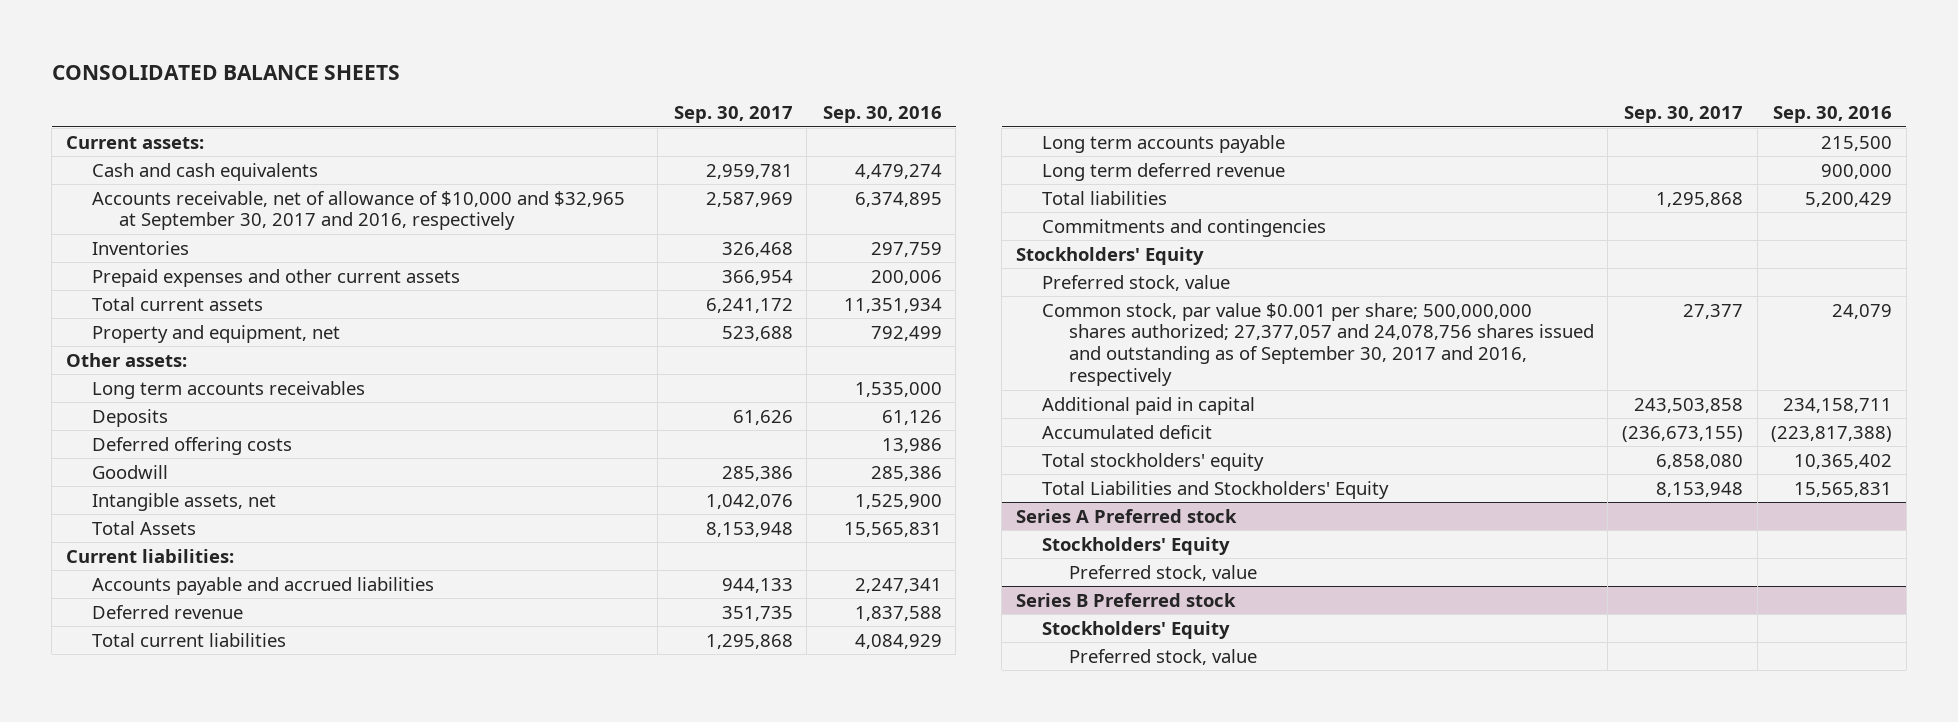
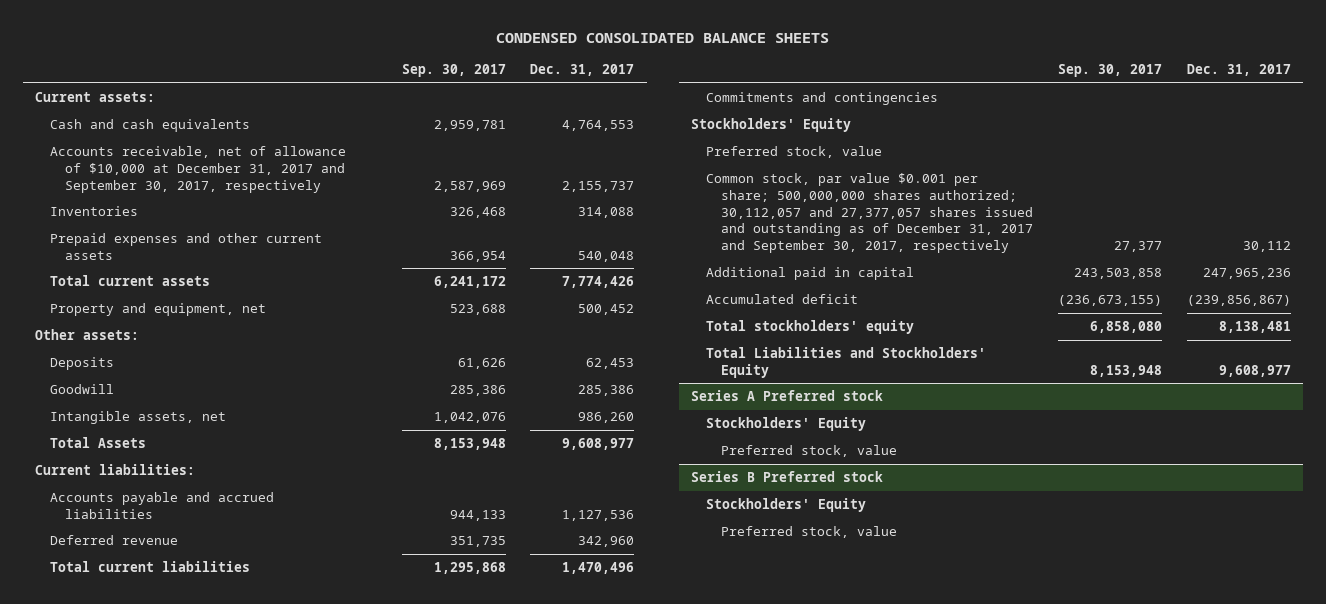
[51,65,400,81] CONSOLIDATED BALANCE SHEETS -> [495,33,829,44] CONDENSED CONSOLIDATED BALANCE SHEETS
[822,106,942,124] Sep. 30, 2016 -> none
none -> [530,64,635,77] Dec. 31, 2017
[92,190,626,231] Accounts receivable, net of allowance of $10,000 and $32,965 at September 30, 2017 and 2016, respectively -> [50,145,347,193] Accounts receivable, net of allowance of $10,000 at December 31, 2017 and September 30, 2017, respectively
[92,380,366,399] Long term accounts receivables -> none
[92,436,293,455] Deferred offering costs -> none
[1042,134,1286,153] Long term accounts payable -> none
[1042,162,1286,181] Long term deferred revenue -> none
[1042,190,1168,205] Total liabilities -> none
[1042,302,1594,387] Common stock, par value $0.001 per share; 500,000,000 shares authorized; 27,377,057 and 24,078,756 shares issued and outstanding as of September 30, 2017 and 2016, respectively -> [706,172,1034,254] Common stock, par value $0.001 per share; 500,000,000 shares authorized; 30,112,057 and 27,377,057 shares issued and outstanding as of December 31, 2017 and September 30, 2017, respectively

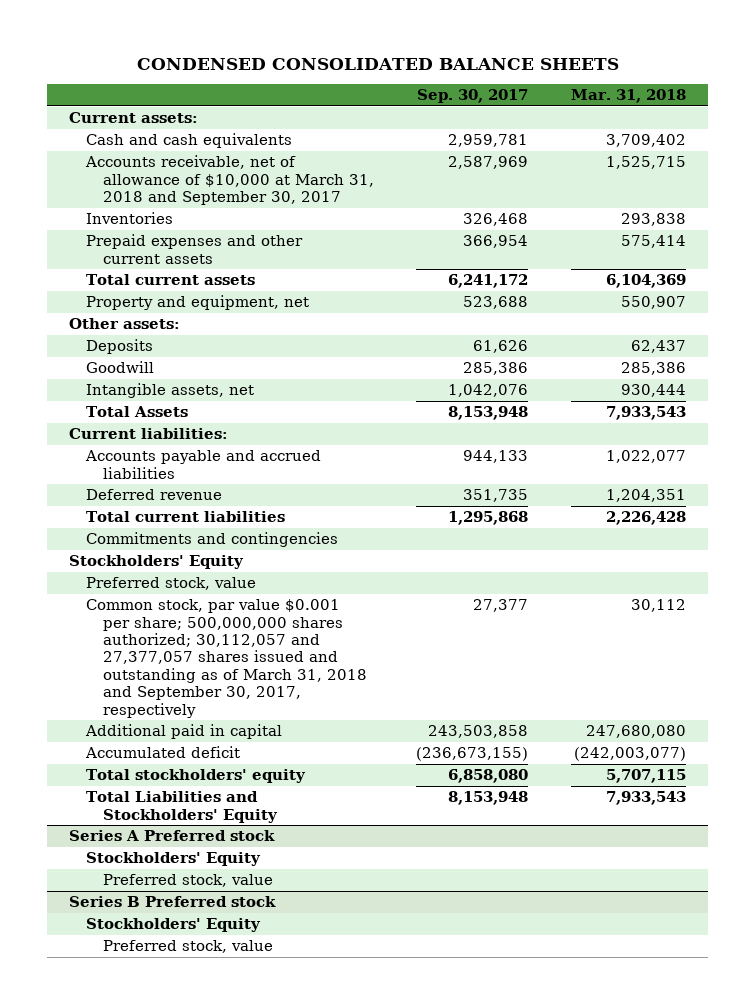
[530,64,635,77] Dec. 31, 2017 -> none
none -> [571,89,687,104] Mar. 31, 2018
[50,145,347,193] Accounts receivable, net of allowance of $10,000 at December 31, 2017 and September 30, 2017, respectively -> [84,155,374,206] Accounts receivable, net of allowance of $10,000 at March 31, 2018 and September 30, 2017
[706,172,1034,254] Common stock, par value $0.001 per share; 500,000,000 shares authorized; 30,112,057 and 27,377,057 shares issued and outstanding as of December 31, 2017 and September 30, 2017, respectively -> [85,599,367,718] Common stock, par value $0.001 per share; 500,000,000 shares authorized; 30,112,057 and 27,377,057 shares issued and outstanding as of March 31, 2018 and September 30, 2017, respectively

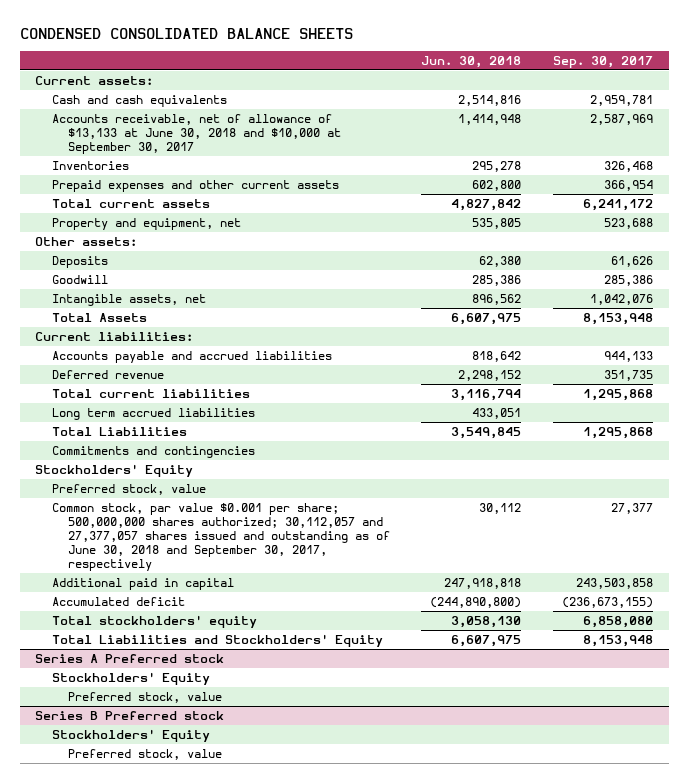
[571,89,687,104] Mar. 31, 2018 -> none
none -> [421,55,522,68] Jun. 30, 2018
[84,155,374,206] Accounts receivable, net of allowance of $10,000 at March 31, 2018 and September 30, 2017 -> [51,114,341,155] Accounts receivable, net of allowance of $13,133 at June 30, 2018 and $10,000 at September 30, 2017
none -> [51,408,255,421] Long term accrued liabilities
none -> [51,427,187,437] Total Liabilities
[85,599,367,718] Common stock, par value $0.001 per share; 500,000,000 shares authorized; 30,112,057 and 27,377,057 shares issued and outstanding as of March 31, 2018 and September 30, 2017, respectively -> [51,503,390,572] Common stock, par value $0.001 per share; 500,000,000 shares authorized; 30,112,057 and 27,377,057 shares issued and outstanding as of June 30, 2018 and September 30, 2017, respectively

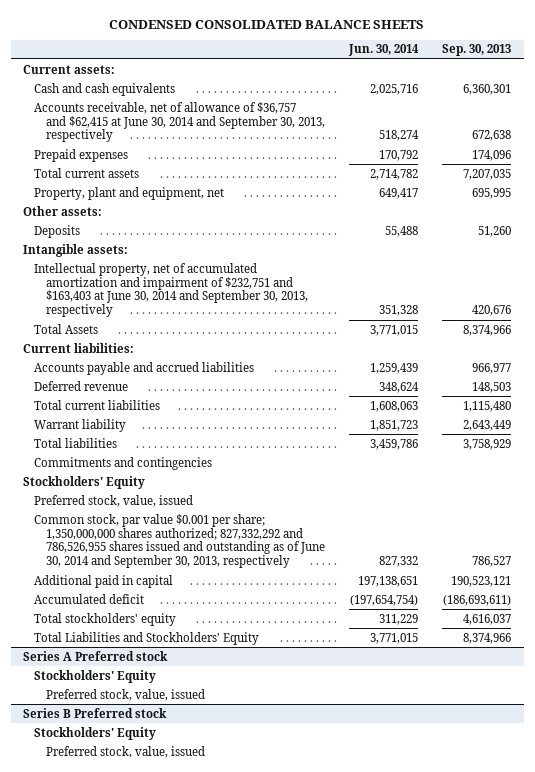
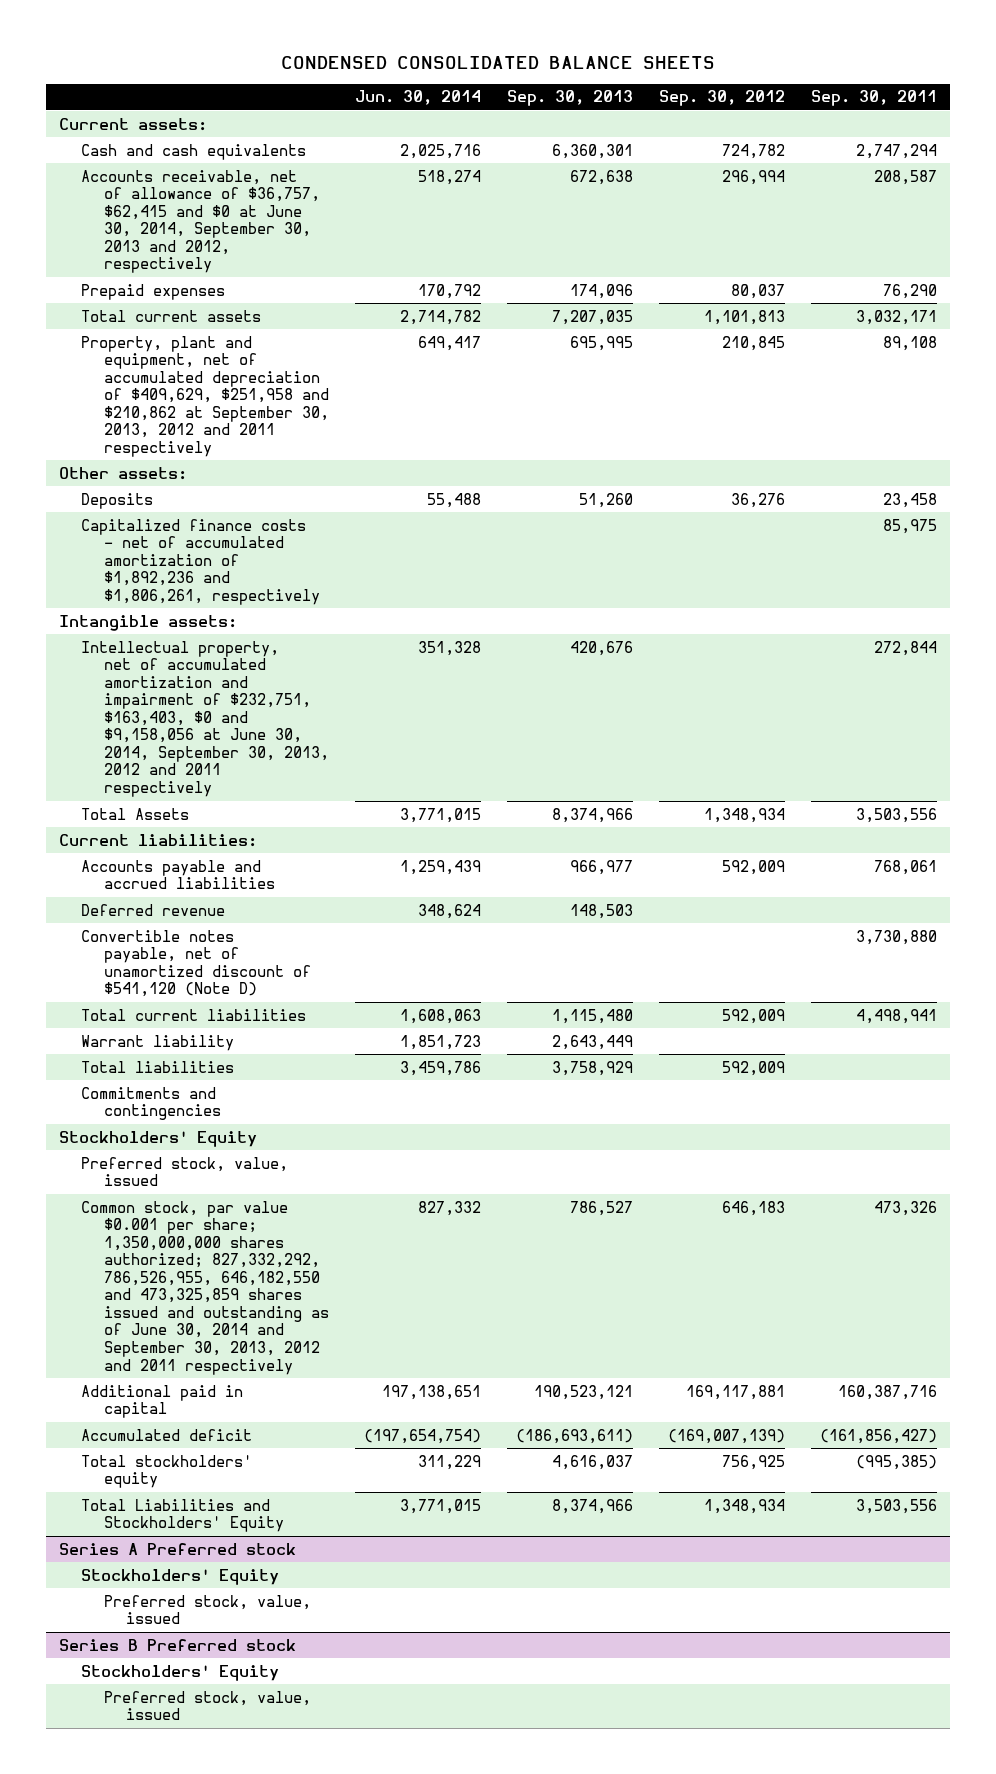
none -> [658,90,785,107] Sep. 30, 2012
none -> [810,90,937,107] Sep. 30, 2011
[34,101,325,143] Accounts receivable, net of allowance of $36,757 and $62,415 at June 30, 2014 and September 30, 2013, respectively -> [81,169,320,274] Accounts receivable, net of allowance of $36,757, $62,415 and $0 at June 30, 2014, September 30, 2013 and 2012, respectively
[34,186,225,200] Property, plant and equipment, net -> [81,335,329,457] Property, plant and equipment, net of accumulated depreciation of $409,629, $251,958 and $210,862 at September 30, 2013, 2012 and 2011 respectively
none -> [81,518,320,605] Capitalized finance costs - net of accumulated amortization of $1,892,236 and $1,806,261, respectively
[34,262,308,318] Intellectual property, net of accumulated amortization and impairment of $232,751 and $163,403 at June 30, 2014 and September 30, 2013, respectively -> [81,640,329,797] Intellectual property, net of accumulated amortization and impairment of $232,751, $163,403, $0 and $9,158,056 at June 30, 2014, September 30, 2013, 2012 and 2011 respectively
none -> [81,929,311,998] Convertible notes payable, net of unamortized discount of $541,120 (Note D)
[34,513,325,569] Common stock, par value $0.001 per share; 1,350,000,000 shares authorized; 827,332,292 and 786,526,955 shares issued and outstanding as of June 30, 2014 and September 30, 2013, respectively -> [81,1200,329,1375] Common stock, par value $0.001 per share; 1,350,000,000 shares authorized; 827,332,292, 786,526,955, 646,182,550 and 473,325,859 shares issued and outstanding as of June 30, 2014 and September 30, 2013, 2012 and 2011 respectively

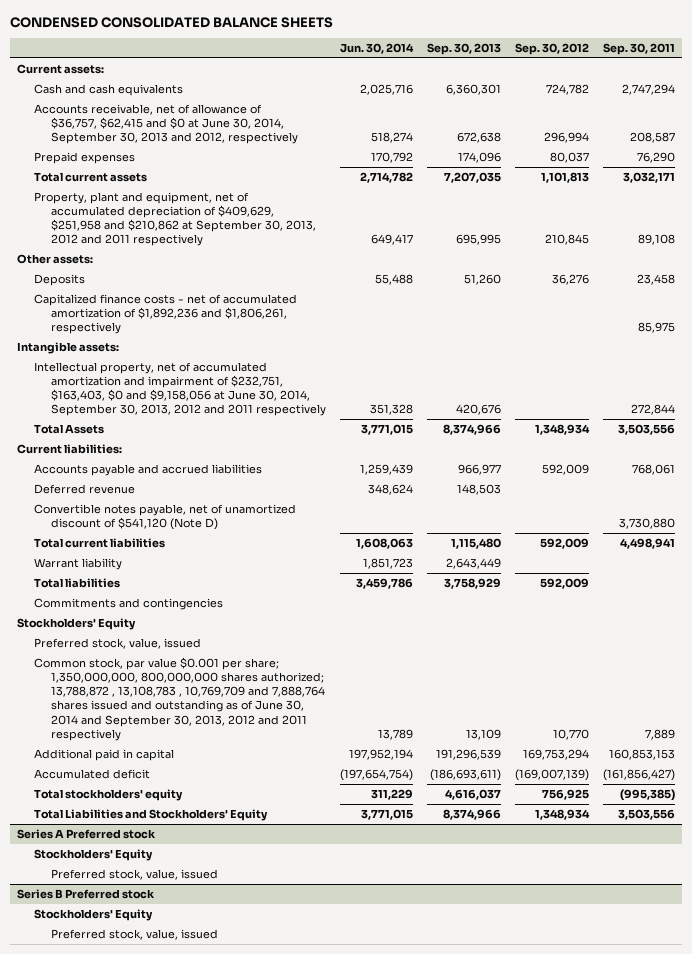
[81,1200,329,1375] Common stock, par value $0.001 per share; 1,350,000,000 shares authorized; 827,332,292, 786,526,955, 646,182,550 and 473,325,859 shares issued and outstanding as of June 30, 2014 and September 30, 2013, 2012 and 2011 respectively -> [33,657,325,741] Common stock, par value $0.001 per share; 1,350,000,000, 800,000,000 shares authorized; 13,788,872 , 13,108,783 , 10,769,709 and 7,888,764 shares issued and outstanding as of June 30, 2014 and September 30, 2013, 2012 and 2011 respectively
[417,1200,481,1216] 827,332 -> [377,728,413,740] 13,789
[569,1200,633,1216] 786,527 -> [466,728,502,740] 13,109
[721,1200,785,1216] 646,183 -> [553,728,590,740] 10,770
[873,1200,937,1216] 473,326 -> [645,728,676,740] 7,889
[381,1384,481,1400] 197,138,651 -> [348,749,413,761] 197,952,194
[533,1384,633,1400] 190,523,121 -> [436,749,502,761] 191,296,539
[685,1384,785,1400] 169,117,881 -> [523,749,590,761] 169,753,294
[837,1384,937,1400] 160,387,716 -> [609,749,676,761] 160,853,153

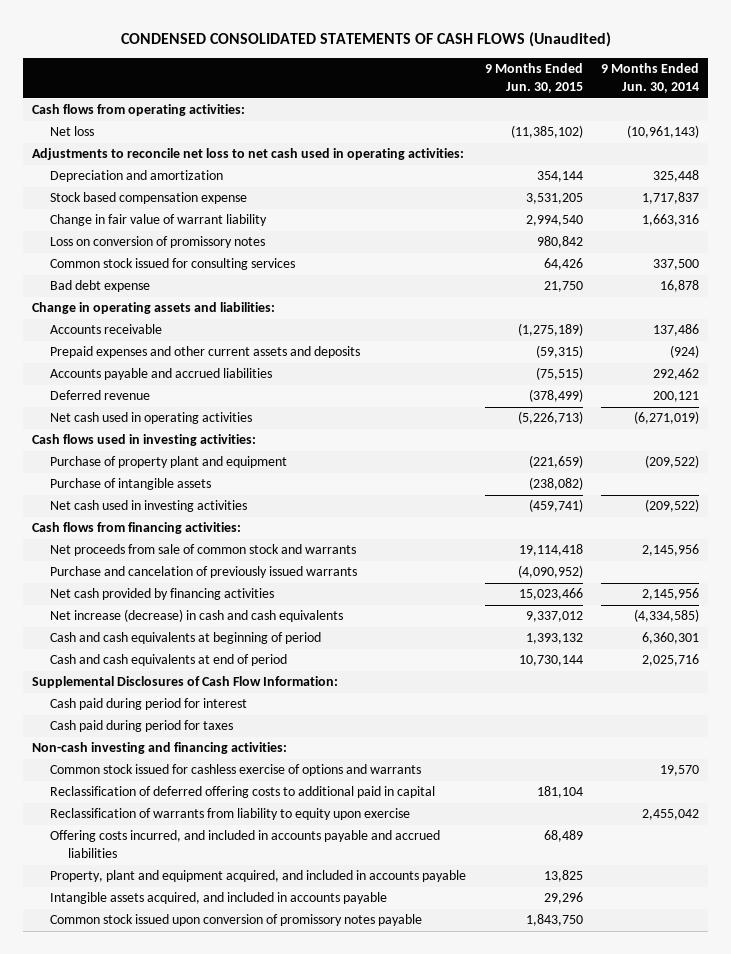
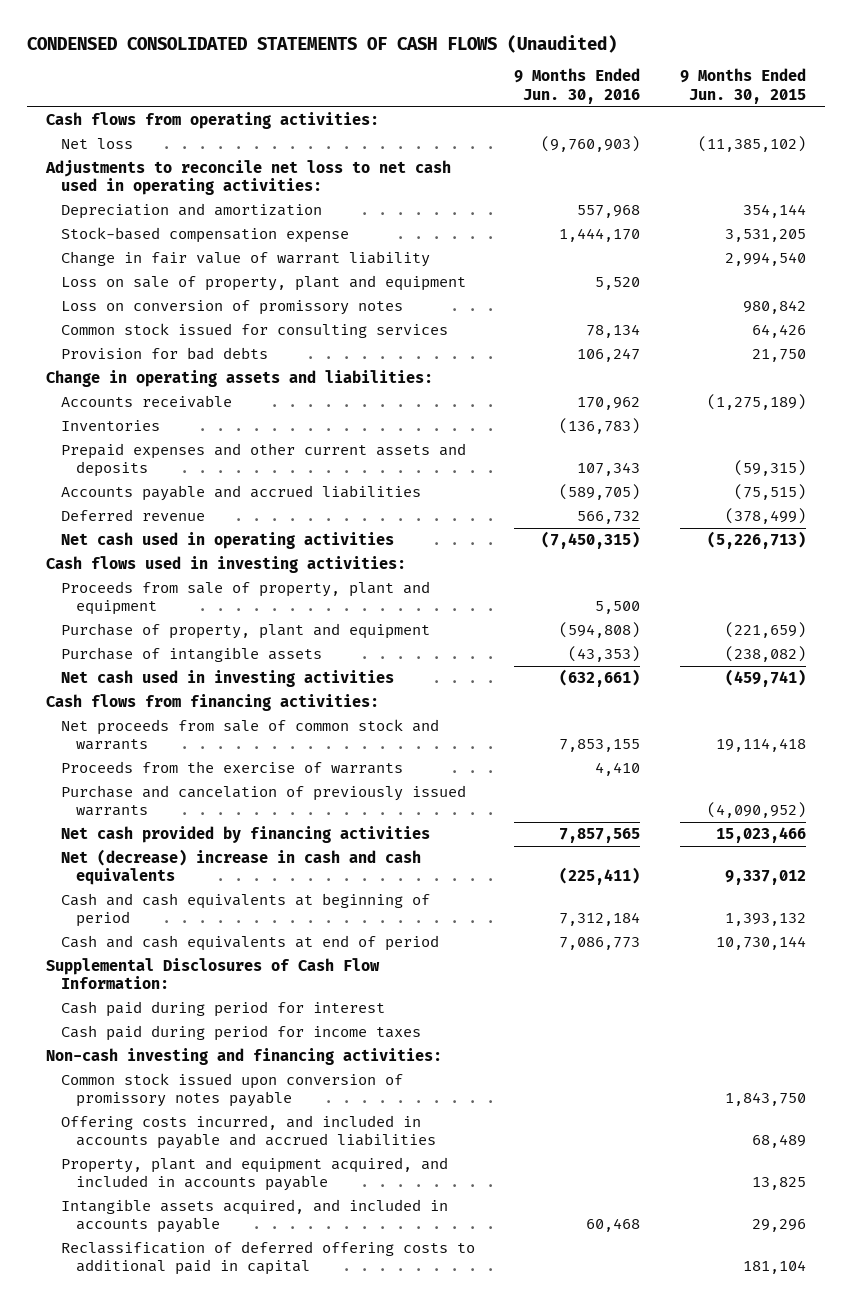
[601,63,700,94] 9 Months Ended Jun. 30, 2014 -> none
none -> [514,68,641,104] 9 Months Ended Jun. 30, 2016
[50,192,248,205] Stock based compensation expense -> [61,227,350,244] Stock-based compensation expense
none -> [61,275,467,292] Loss on sale of property, plant and equipment
[50,280,151,293] Bad debt expense -> [61,347,269,361] Provision for bad debts
none -> [61,420,161,432] Inventories
none -> [61,581,431,616] Proceeds from sale of property, plant and equipment
[50,456,288,469] Purchase of property plant and equipment -> [61,623,431,640] Purchase of property, plant and equipment
none -> [61,761,404,775] Proceeds from the exercise of warrants
[50,609,344,623] Net increase (decrease) in cash and cash equivalents -> [61,849,422,886] Net (decrease) increase in cash and cash equivalents
[50,720,234,733] Cash paid during period for taxes -> [61,1025,422,1042] Cash paid during period for income taxes
[50,764,422,777] Common stock issued for cashless exercise of options and warrants -> none
[50,808,411,821] Reclassification of warrants from liability to equity upon exercise -> none
[50,914,423,927] Common stock issued upon conversion of promissory notes payable -> [61,1073,404,1108] Common stock issued upon conversion of promissory notes payable
[50,786,436,799] Reclassification of deferred offering costs to additional paid in capital -> [61,1241,476,1276] Reclassification of deferred offering costs to additional paid in capital

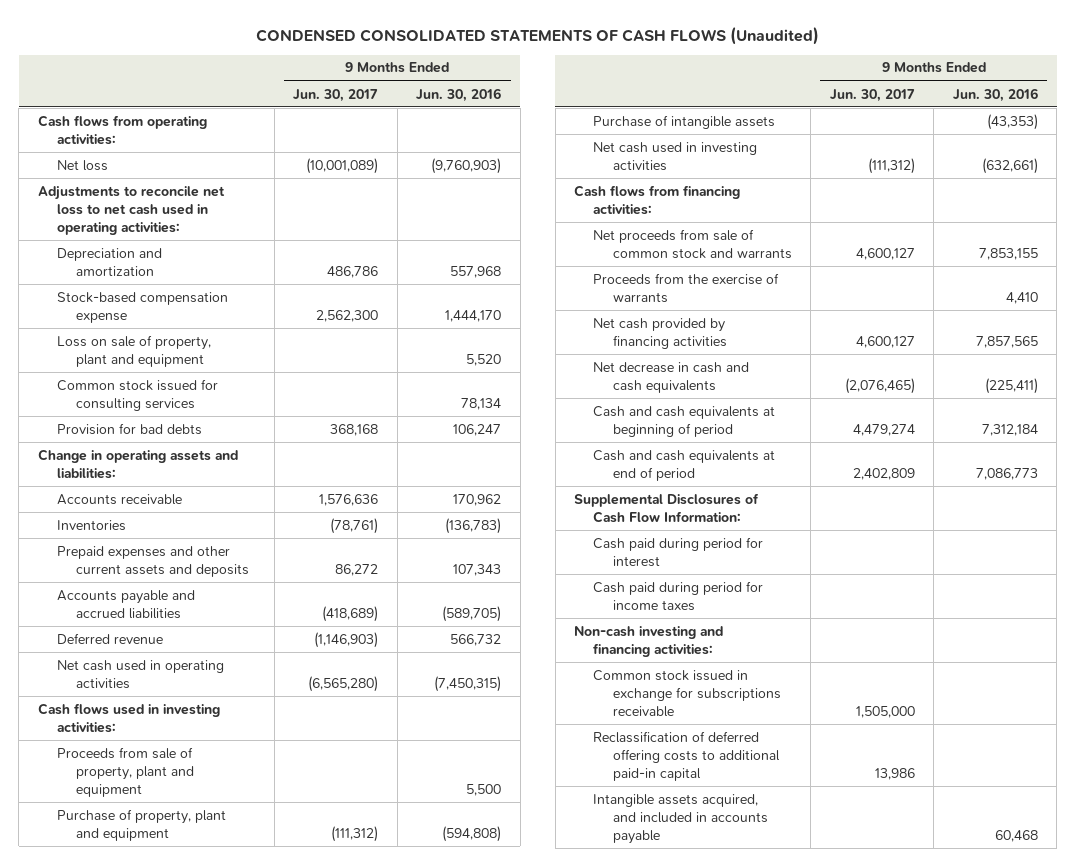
[679,68,806,104] 9 Months Ended Jun. 30, 2015 -> none
none -> [293,88,379,102] Jun. 30, 2017
[61,251,431,268] Change in fair value of warrant liability -> none
[61,300,404,316] Loss on conversion of promissory notes -> none
[61,785,467,817] Purchase and cancelation of previously issued warrants -> none
[61,849,422,886] Net (decrease) increase in cash and cash equivalents -> [593,361,750,393] Net decrease in cash and cash equivalents
[61,1073,404,1108] Common stock issued upon conversion of promissory notes payable -> none
[61,1115,436,1150] Offering costs incurred, and included in accounts payable and accrued liabilities -> none
[61,1157,449,1192] Property, plant and equipment acquired, and included in accounts payable -> none
none -> [593,669,781,717] Common stock issued in exchange for subscriptions receivable
none -> [593,730,780,781] Reclassification of deferred offering costs to additional paid-in capital
[61,1241,476,1276] Reclassification of deferred offering costs to additional paid in capital -> none

